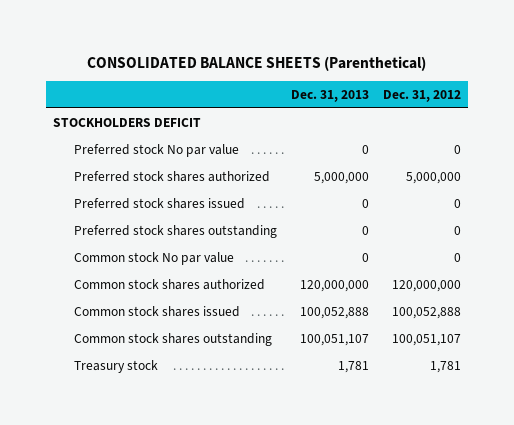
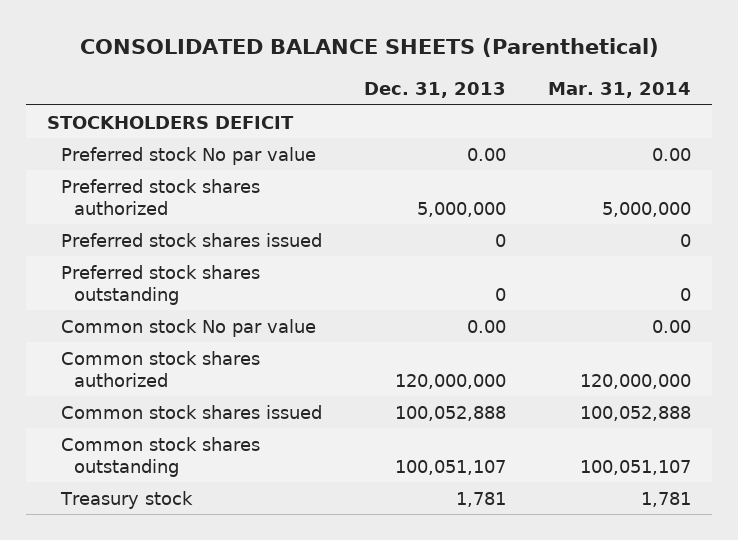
[382,89,461,102] Dec. 31, 2012 -> none
none -> [548,82,692,99] Mar. 31, 2014
[361,144,369,154] 0 -> [467,147,507,161] 0.00
[361,252,369,262] 0 -> [467,319,507,333] 0.00

